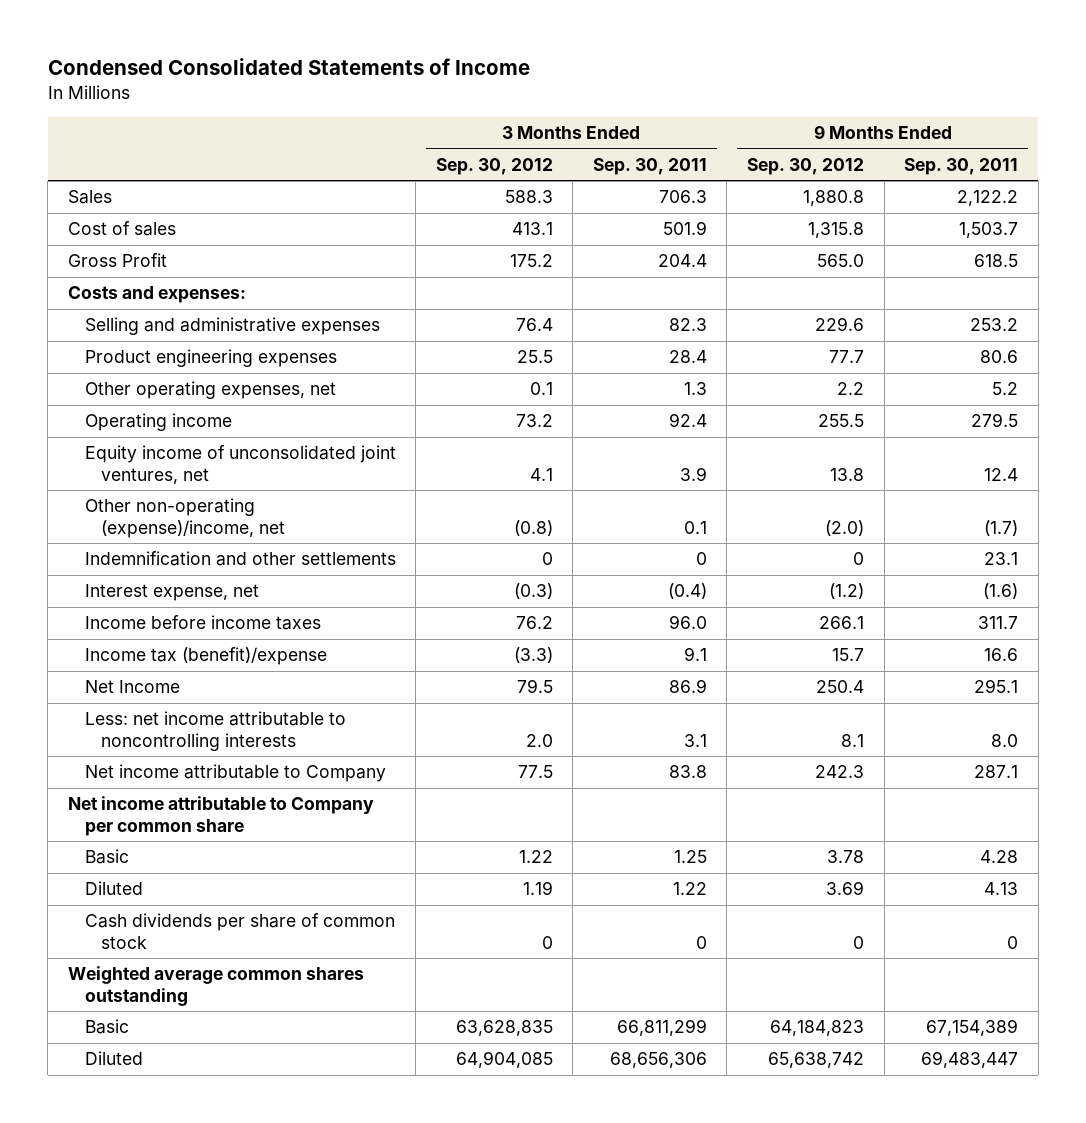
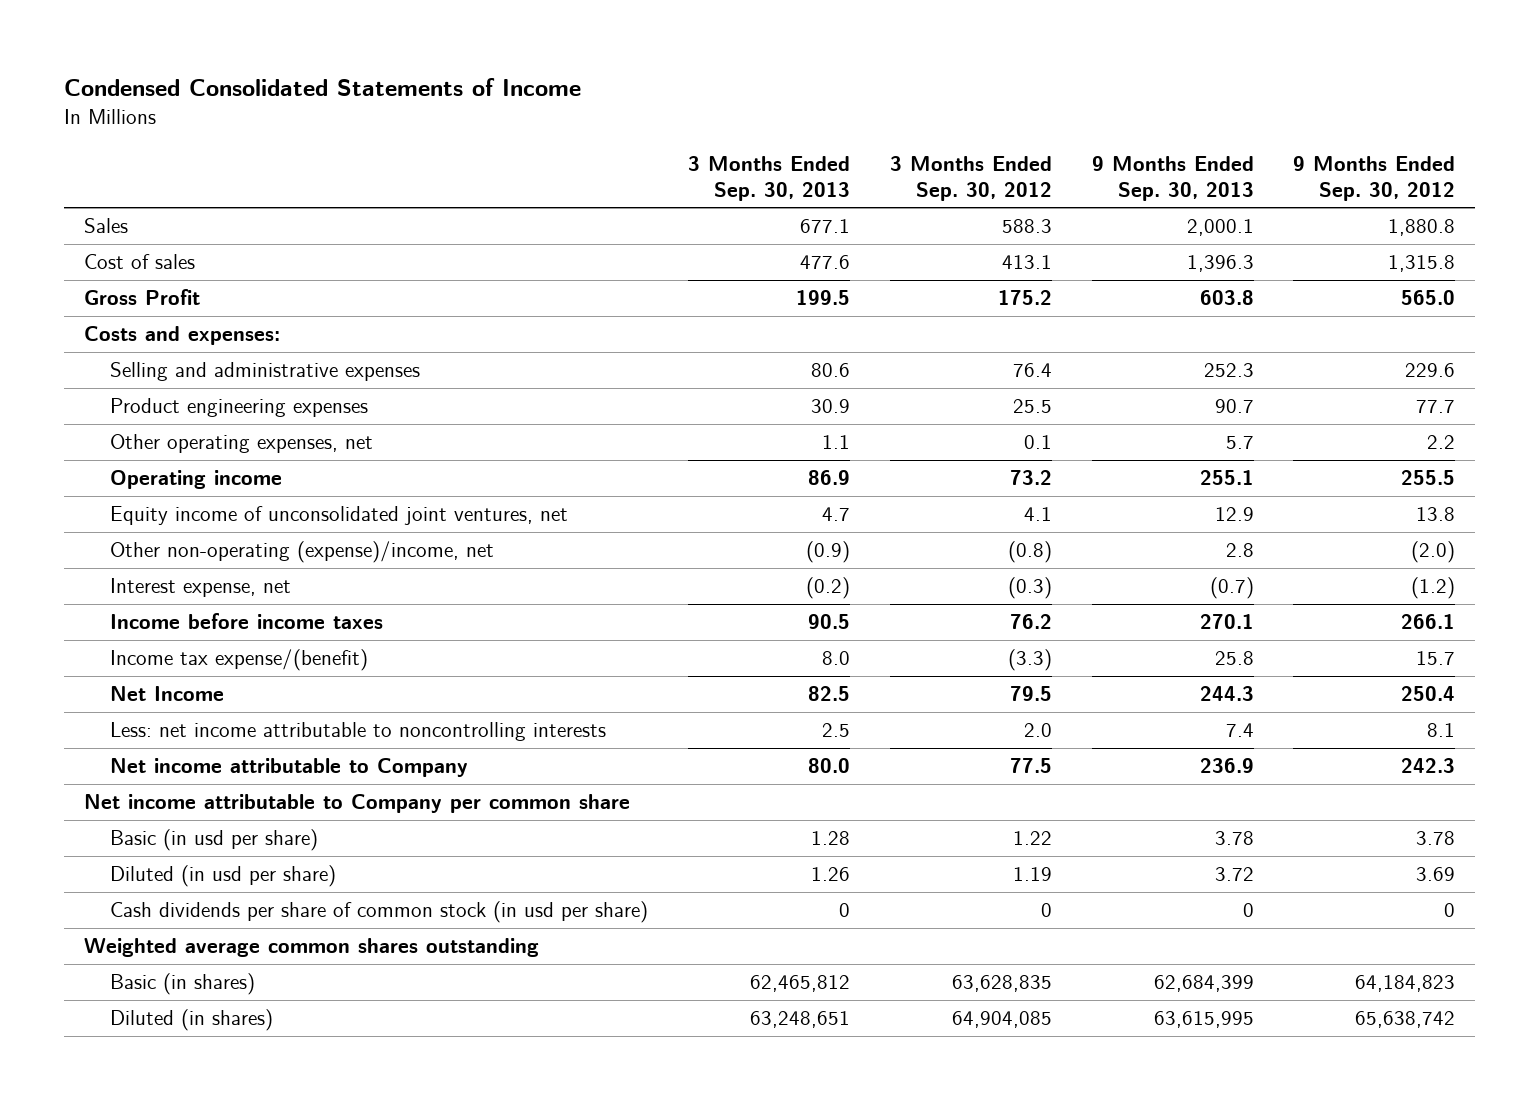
[592,157,707,175] Sep. 30, 2011 -> none
[904,157,1019,175] Sep. 30, 2011 -> none
none -> [688,155,851,201] 3 Months Ended Sep. 30, 2013
none -> [1091,155,1254,201] 9 Months Ended Sep. 30, 2013
[84,551,396,567] Indemnification and other settlements -> none
[84,647,327,666] Income tax (benefit)/expense -> [110,649,369,672] Income tax expense/(benefit)
[84,849,129,865] Basic -> [110,829,319,852] Basic (in usd per share)
[84,881,143,896] Diluted -> [110,865,337,888] Diluted (in usd per share)
[84,913,395,949] Cash dividends per share of common stock -> [110,901,649,924] Cash dividends per share of common stock (in usd per share)
[84,1019,129,1035] Basic -> [110,973,256,996] Basic (in shares)
[84,1051,143,1066] Diluted -> [110,1009,274,1032] Diluted (in shares)

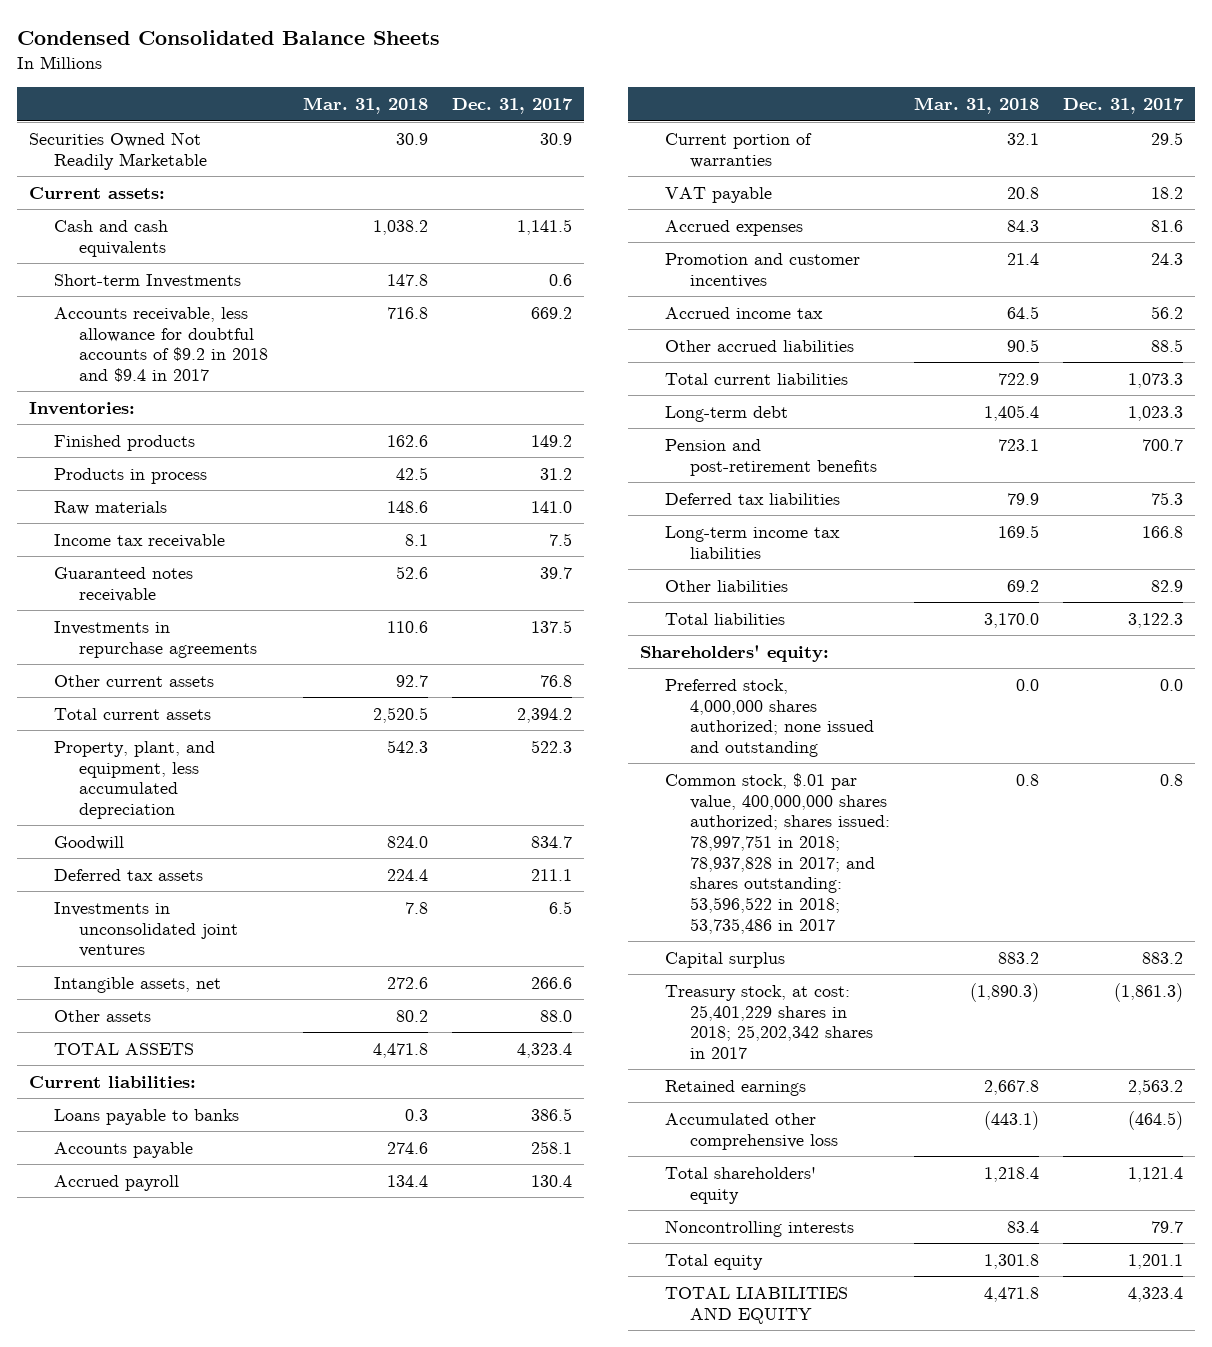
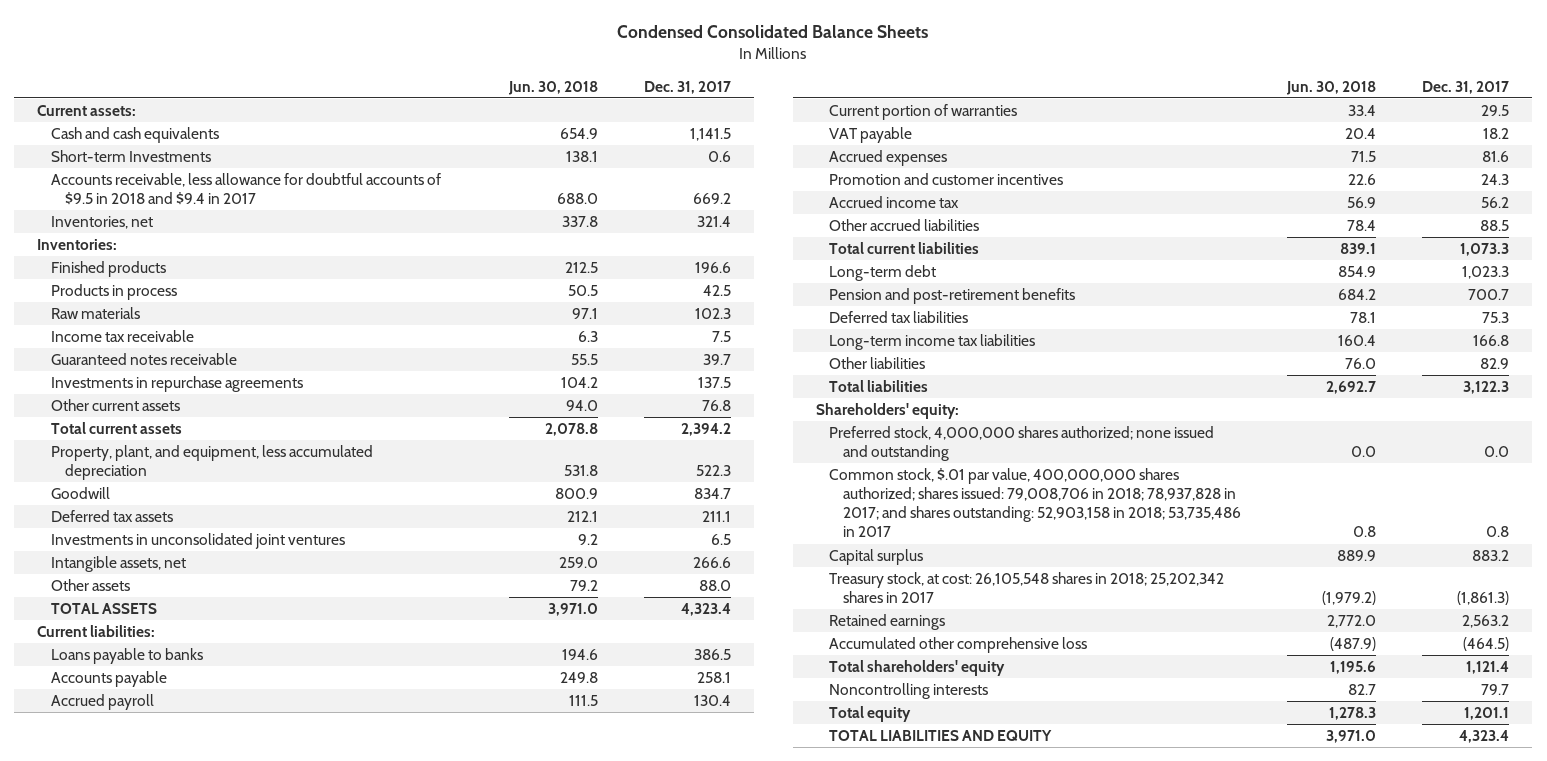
[302,97,428,115] Mar. 31, 2018 -> none
none -> [507,80,598,95] Jun. 30, 2018
[29,131,207,170] Securities Owned Not Readily Marketable -> none
[53,306,268,382] Accounts receivable, less allowance for doubtful accounts of $9.2 in 2018 and $9.4 in 2017 -> [51,173,442,206] Accounts receivable, less allowance for doubtful accounts of $9.5 in 2018 and $9.4 in 2017
none -> [51,216,154,230] Inventories, net
[530,434,572,447] 149.2 -> [694,262,731,274] 196.6
[539,467,572,480] 31.2 -> [702,285,731,297] 42.5
[530,500,572,513] 141.0 -> [694,308,731,320] 102.3
[665,772,891,934] Common stock, $.01 par value, 400,000,000 shares authorized; shares issued: 78,997,751 in 2018; 78,937,828 in 2017; and shares outstanding: 53,596,522 in 2018; 53,735,486 in 2017 -> [829,468,1241,538] Common stock, $.01 par value, 400,000,000 shares authorized; shares issued: 79,008,706 in 2018; 78,937,828 in 2017; and shares outstanding: 52,903,158 in 2018; 53,735,486 in 2017
[665,984,874,1059] Treasury stock, at cost: 25,401,229 shares in 2018; 25,202,342 shares in 2017 -> [829,572,1225,604] Treasury stock, at cost: 26,105,548 shares in 2018; 25,202,342 shares in 2017

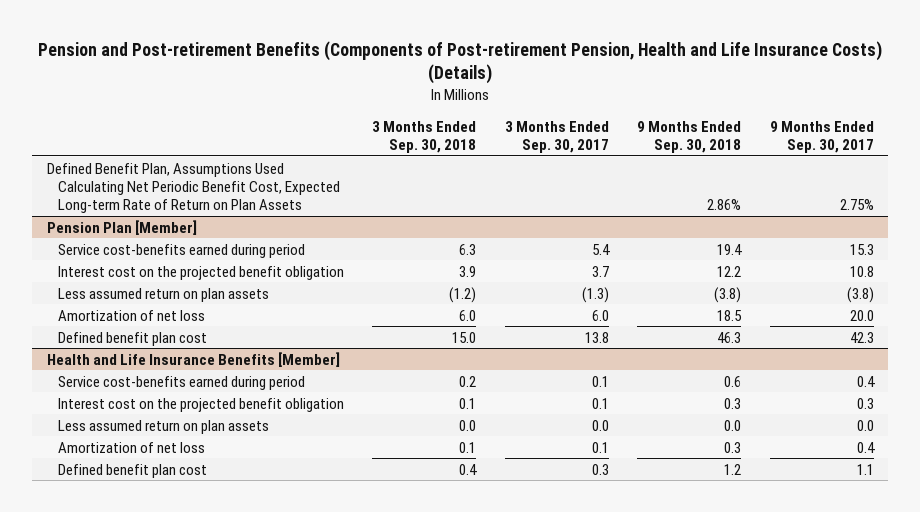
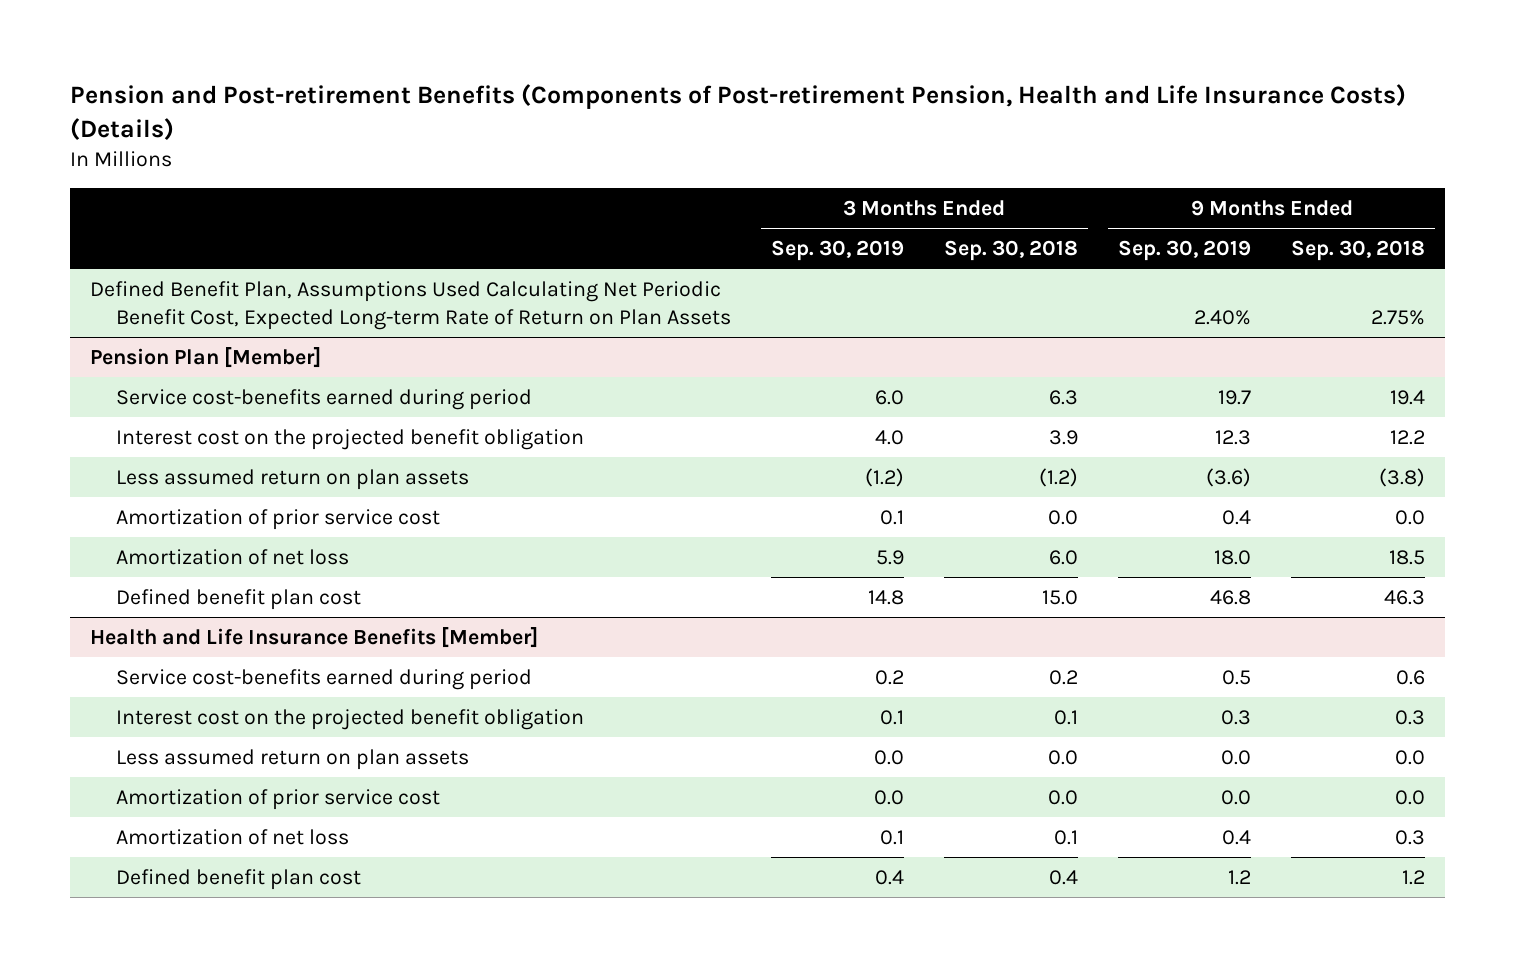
[504,120,609,153] 3 Months Ended Sep. 30, 2017 -> none
[769,120,874,153] 9 Months Ended Sep. 30, 2017 -> none
none -> [770,239,904,261] Sep. 30, 2019
none -> [1117,239,1251,261] Sep. 30, 2019
[707,198,742,210] 2.86% -> [1371,309,1426,325] 2.75%
none -> [115,508,440,530] Amortization of prior service cost
none -> [115,788,440,810] Amortization of prior service cost

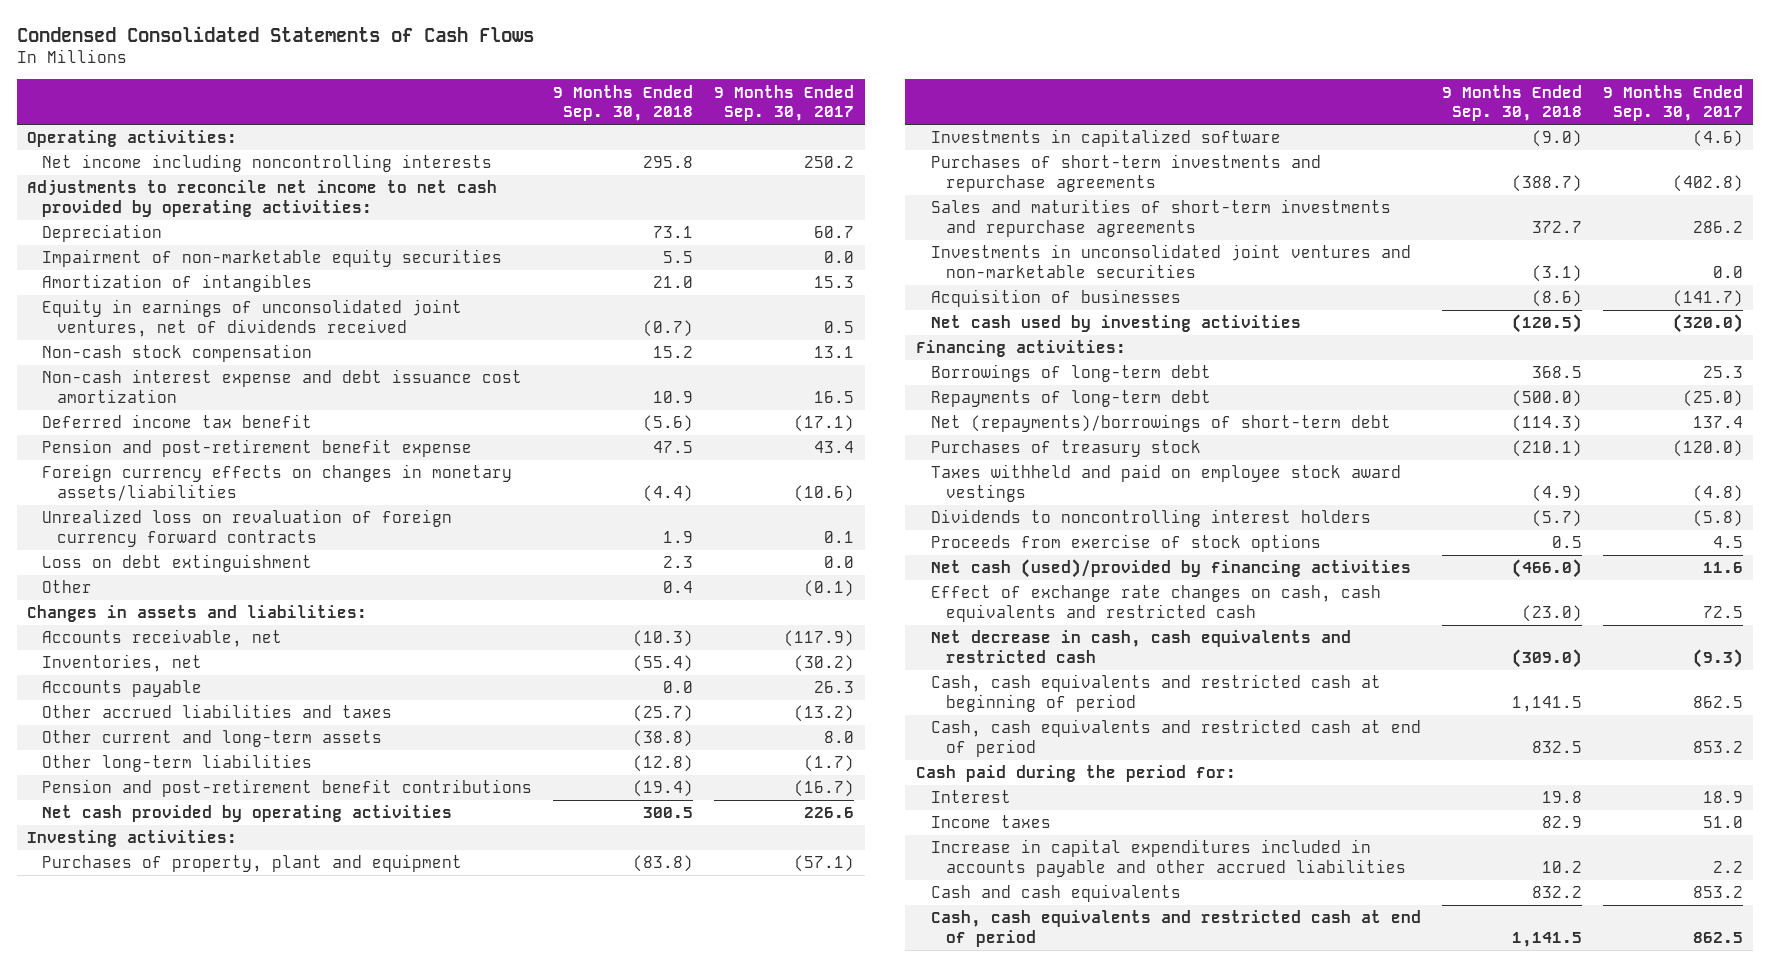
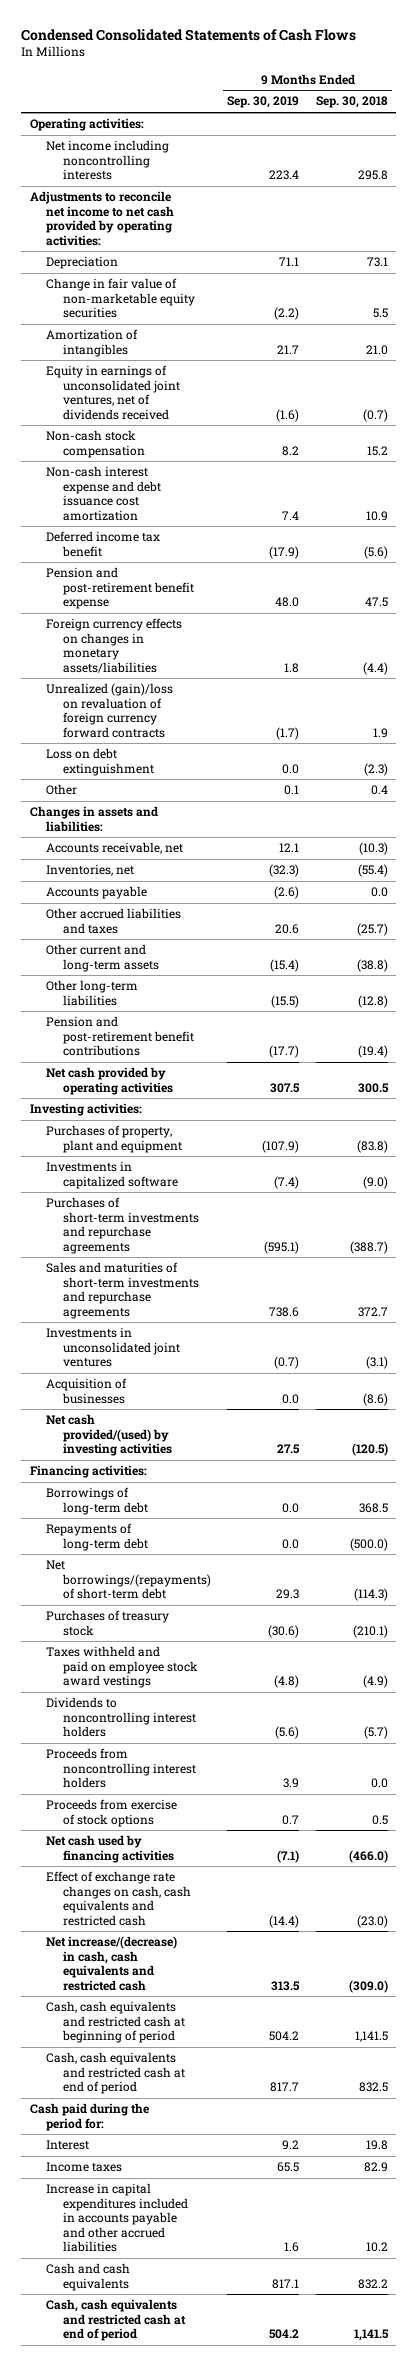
[714,84,855,122] 9 Months Ended Sep. 30, 2017 -> none
none -> [227,96,300,109] Sep. 30, 2019
[42,249,503,268] Impairment of non-marketable equity securities -> [46,278,195,319] Change in fair value of non-marketable equity securities
[42,509,453,547] Unrealized loss on revaluation of foreign currency forward contracts -> [46,683,174,738] Unrealized (gain)/loss on revaluation of foreign currency forward contracts
[663,556,694,569] 2.3 -> [363,762,388,776] (2.3)
[930,244,1411,278] Investments in unconsolidated joint ventures and non-marketable securities -> [46,1327,180,1368] Investments in unconsolidated joint ventures
[930,315,1301,333] Net cash used by investing activities -> [46,1414,172,1457] Net cash provided/(used) by investing activities
[930,414,1391,433] Net (repayments)/borrowings of short-term debt -> [46,1560,211,1600] Net borrowings/(repayments) of short-term debt
none -> [46,1748,196,1789] Proceeds from noncontrolling interest holders
[930,559,1411,579] Net cash (used)/provided by financing activities -> [46,1835,174,1863] Net cash used by financing activities
[930,630,1351,663] Net decrease in cash, cash equivalents and restricted cash -> [46,1936,178,1991] Net increase/(decrease) in cash, cash equivalents and restricted cash

